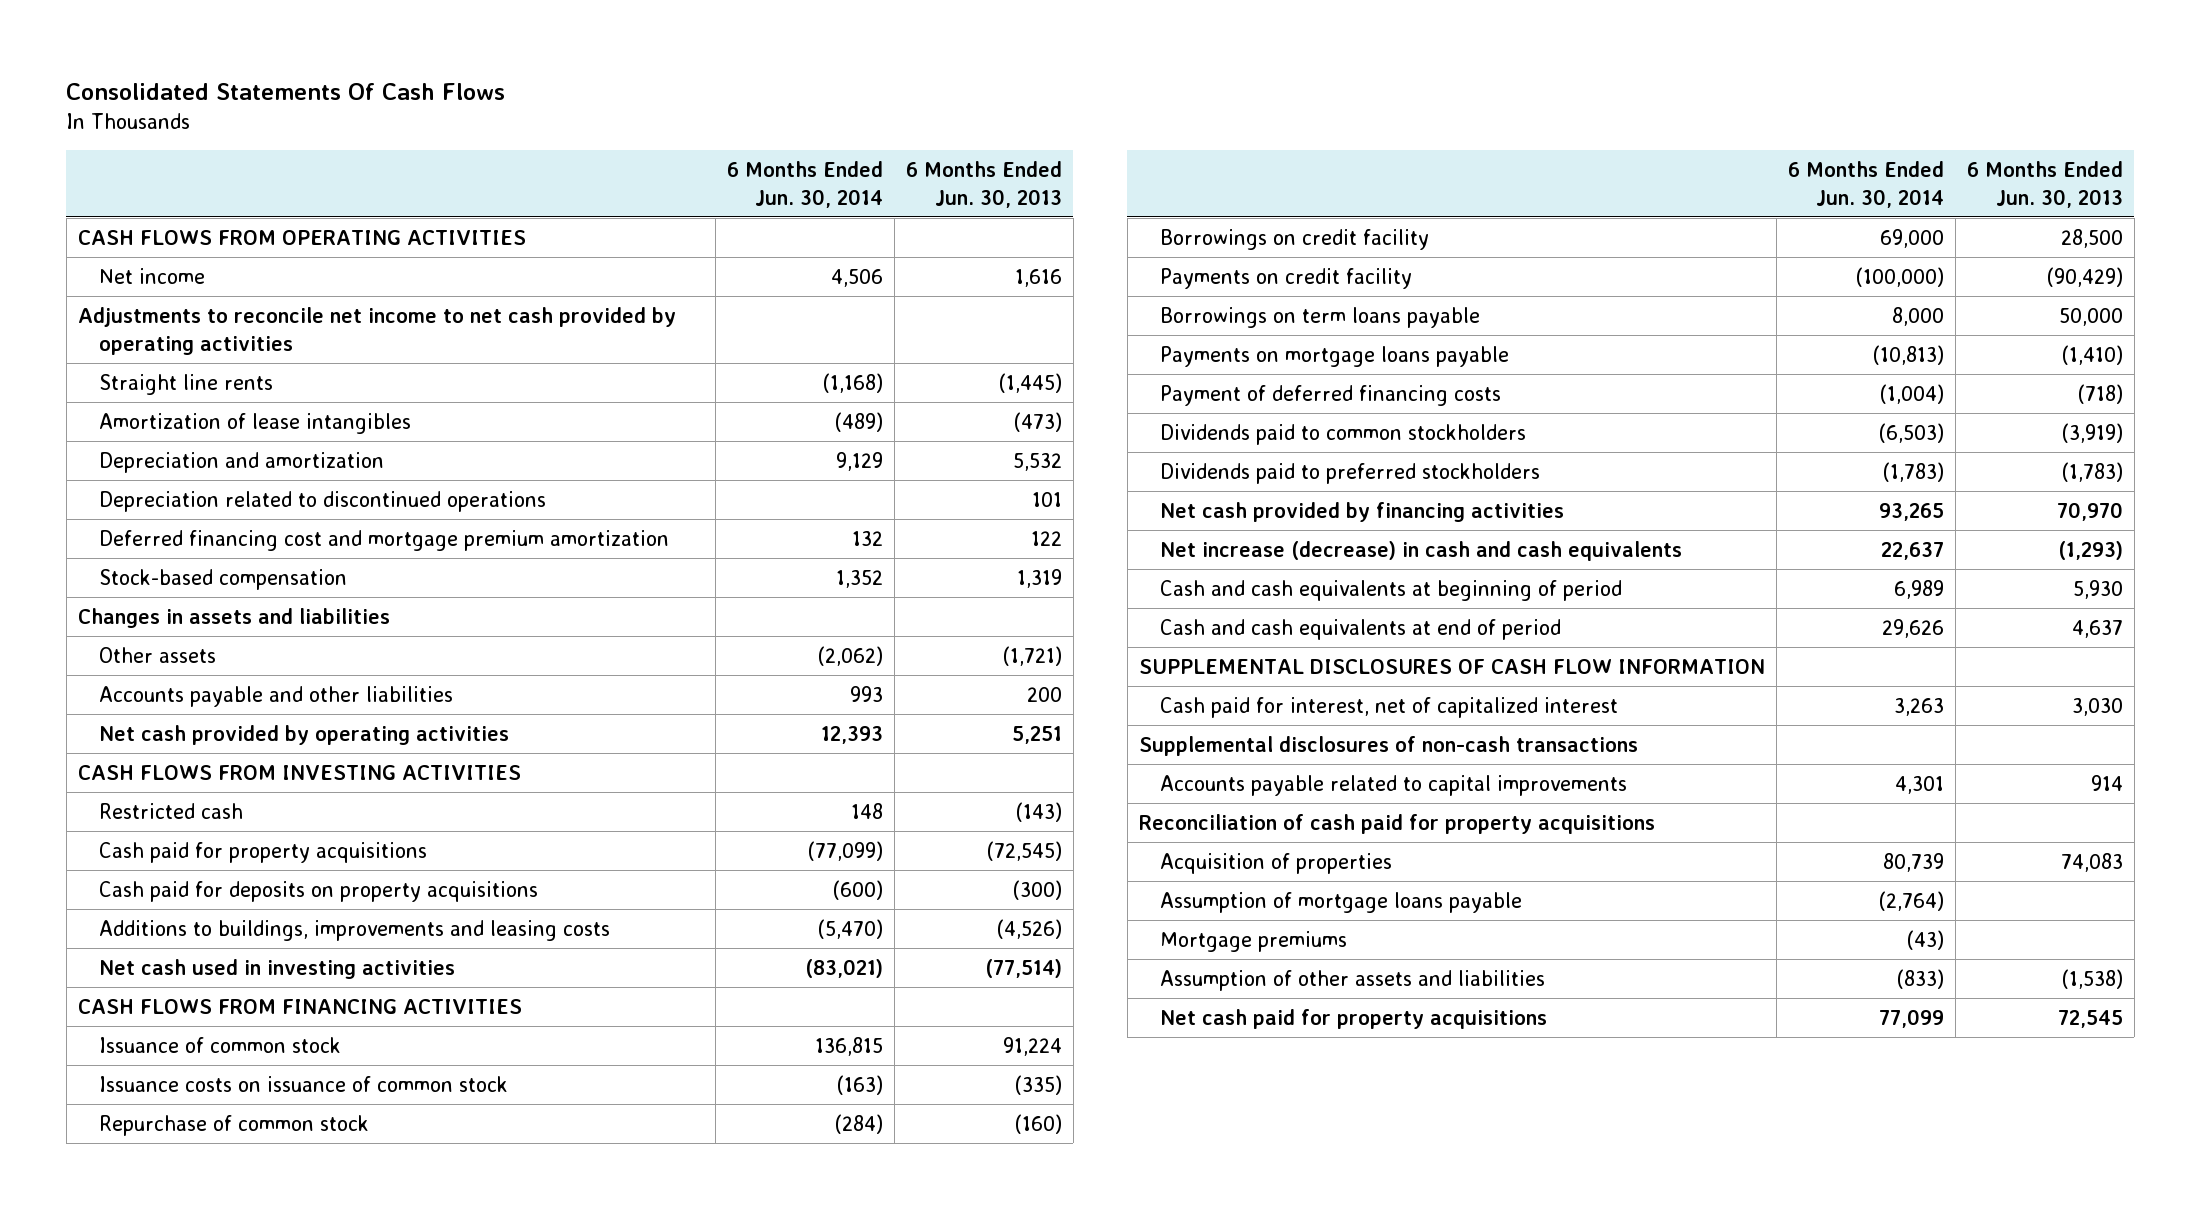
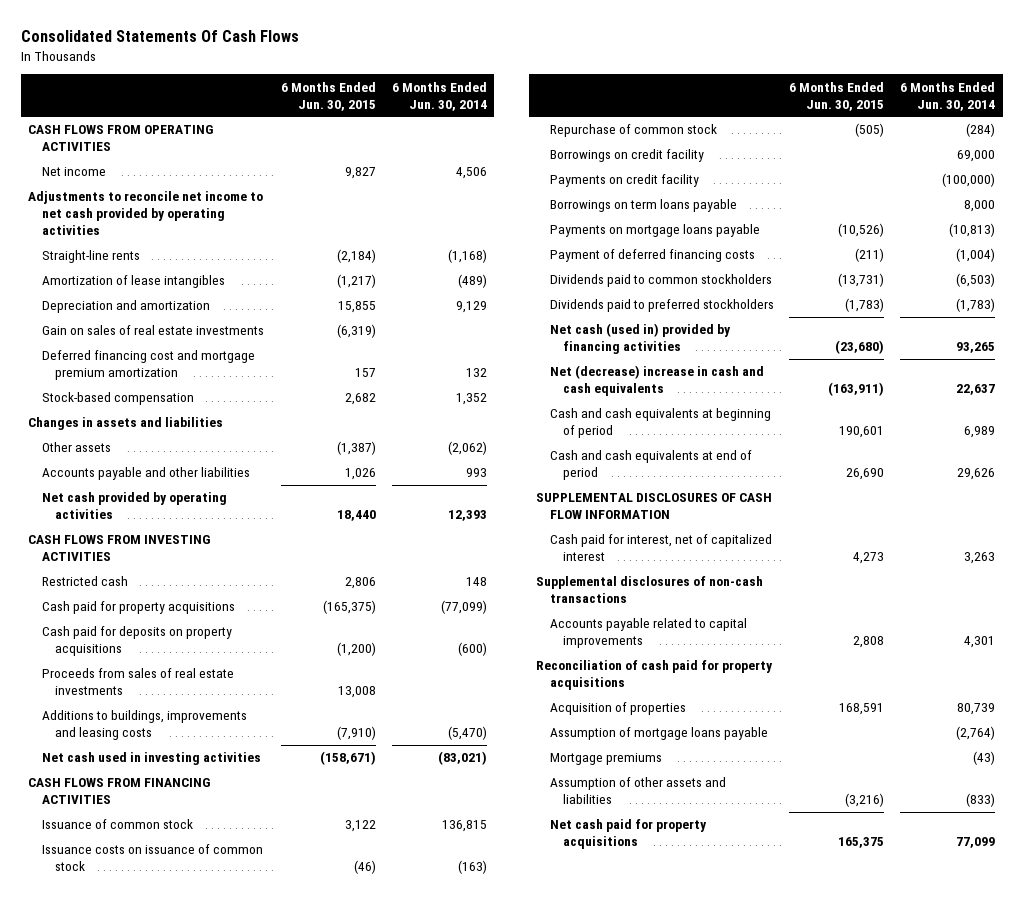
[905,160,1062,208] 6 Months Ended Jun. 30, 2013 -> none
none -> [281,81,377,111] 6 Months Ended Jun. 30, 2015
[99,373,274,395] Straight line rents -> [41,250,140,264] Straight-line rents
[99,490,547,512] Depreciation related to discontinued operations -> none
none -> [41,325,264,336] Gain on sales of real estate investments
none -> [41,668,234,696] Proceeds from sales of real estate investments
[1160,501,1565,522] Net cash provided by financing activities -> [549,323,731,355] Net cash (used in) provided by financing activities
[1160,540,1683,561] Net increase (decrease) in cash and cash equivalents -> [549,365,764,397] Net (decrease) increase in cash and cash equivalents

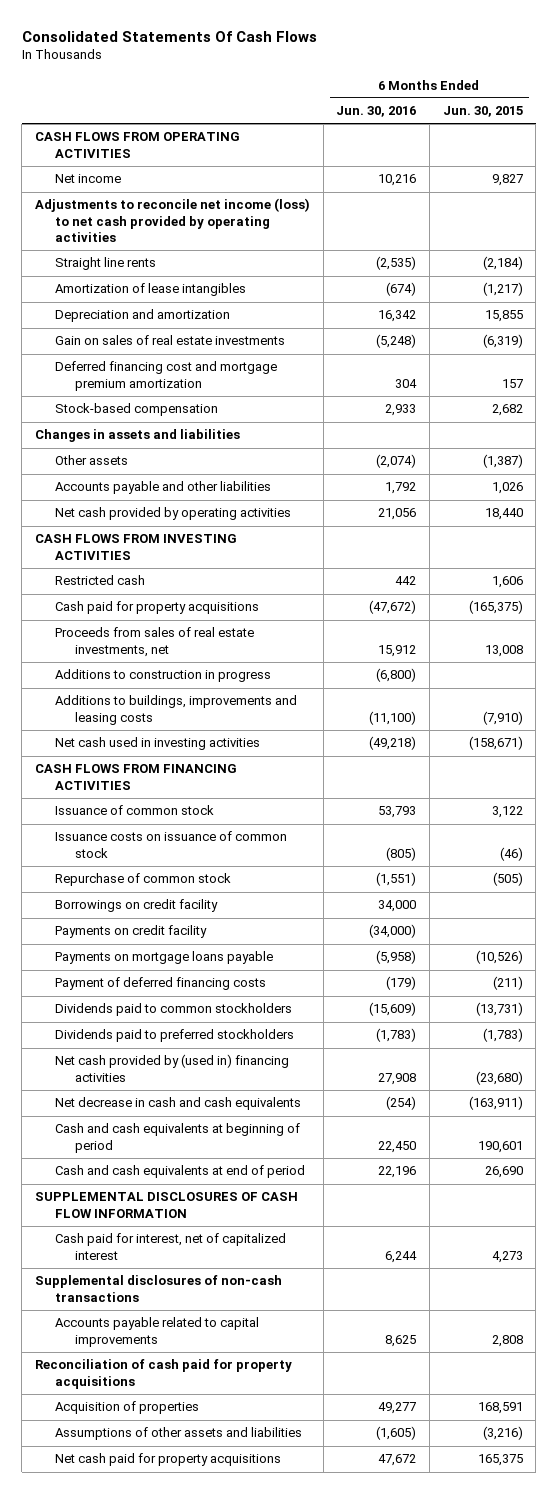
[391,81,487,111] 6 Months Ended Jun. 30, 2014 -> none
none -> [336,106,417,118] Jun. 30, 2016
[28,191,264,236] Adjustments to reconcile net income to net cash provided by operating activities -> [35,198,311,242] Adjustments to reconcile net income (loss) to net cash provided by operating activities
[41,250,140,264] Straight-line rents -> [54,257,156,271] Straight line rents
[345,577,377,590] 2,806 -> [491,576,523,589] 1,606
[41,626,232,657] Cash paid for deposits on property acquisitions -> none
[41,668,234,696] Proceeds from sales of real estate investments -> [54,627,254,657] Proceeds from sales of real estate investments, net
none -> [54,669,271,683] Additions to construction in progress
[549,199,737,213] Borrowings on term loans payable -> none
[549,323,731,355] Net cash (used in) provided by financing activities -> [54,1054,289,1082] Net cash provided by (used in) financing activities
[549,365,764,397] Net (decrease) increase in cash and cash equivalents -> [54,1097,301,1111] Net decrease in cash and cash equivalents
[549,727,768,741] Assumption of mortgage loans payable -> none
[549,753,662,766] Mortgage premiums -> none
[549,777,726,805] Assumption of other assets and liabilities -> [54,1427,302,1441] Assumptions of other assets and liabilities

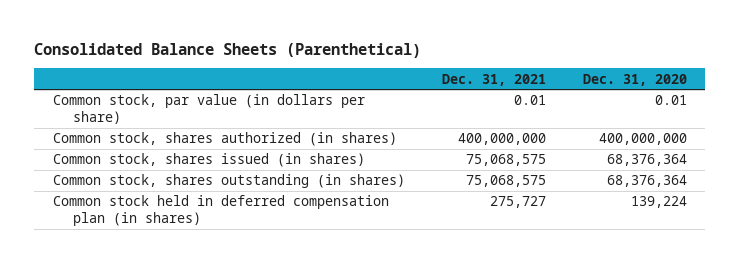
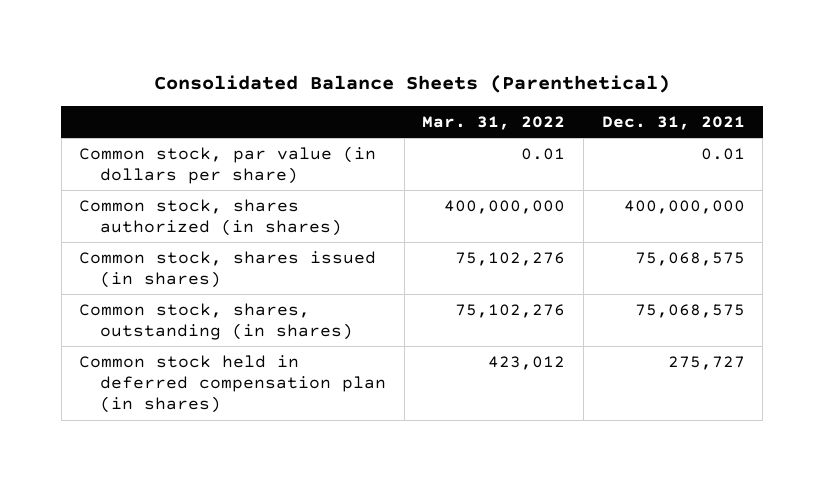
[582,73,687,86] Dec. 31, 2020 -> none
none -> [422,116,566,131] Mar. 31, 2022
[52,174,405,189] Common stock, shares outstanding (in shares) -> [79,302,354,341] Common stock, shares, outstanding (in shares)

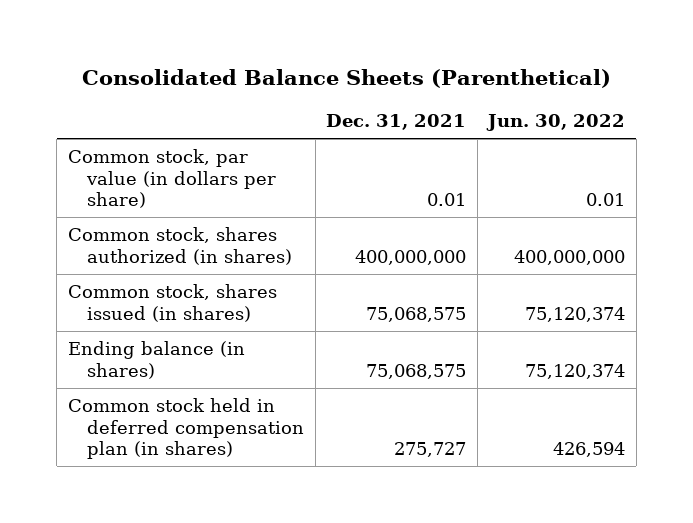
[422,116,566,131] Mar. 31, 2022 -> none
none -> [486,114,626,132] Jun. 30, 2022
[79,302,354,341] Common stock, shares, outstanding (in shares) -> [67,341,245,379] Ending balance (in shares)

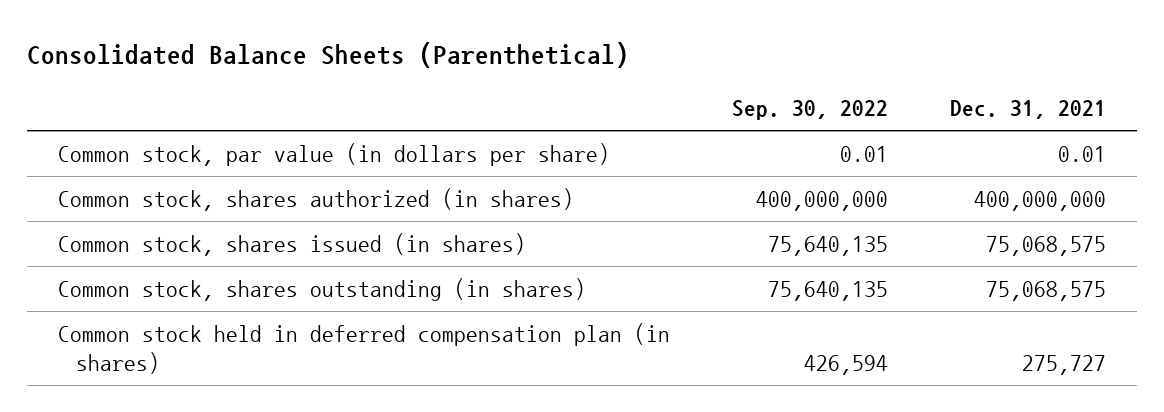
[486,114,626,132] Jun. 30, 2022 -> none
none -> [731,100,888,121] Sep. 30, 2022
[67,341,245,379] Ending balance (in shares) -> [58,277,587,301] Common stock, shares outstanding (in shares)

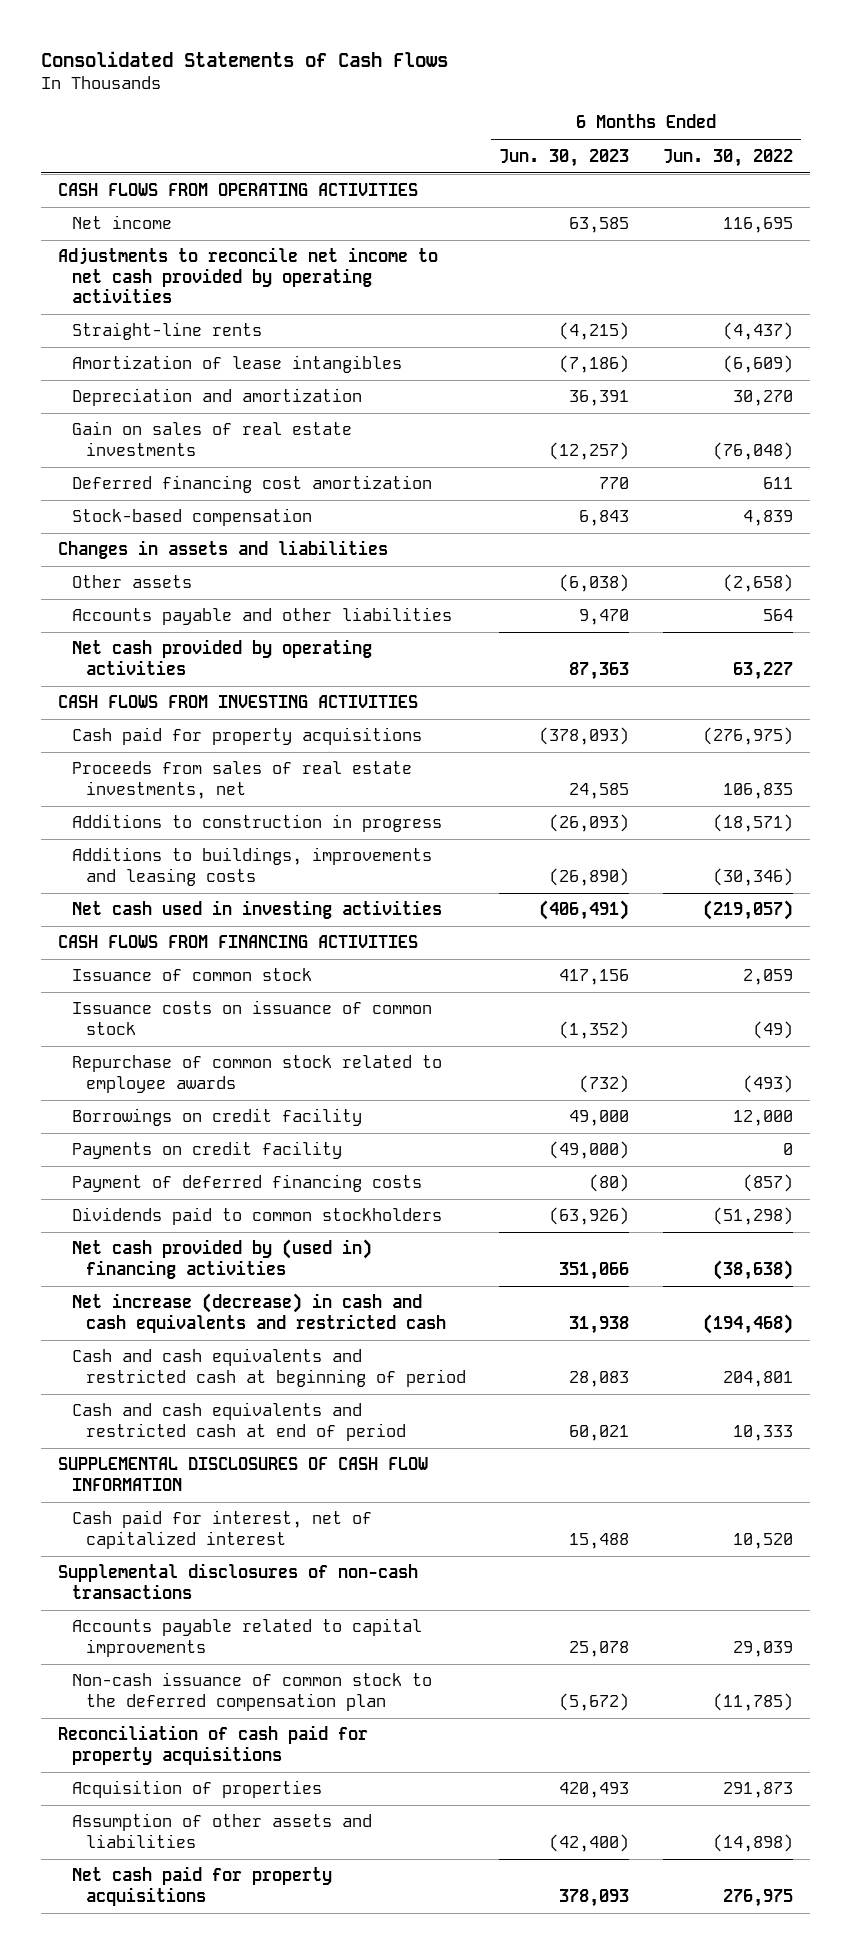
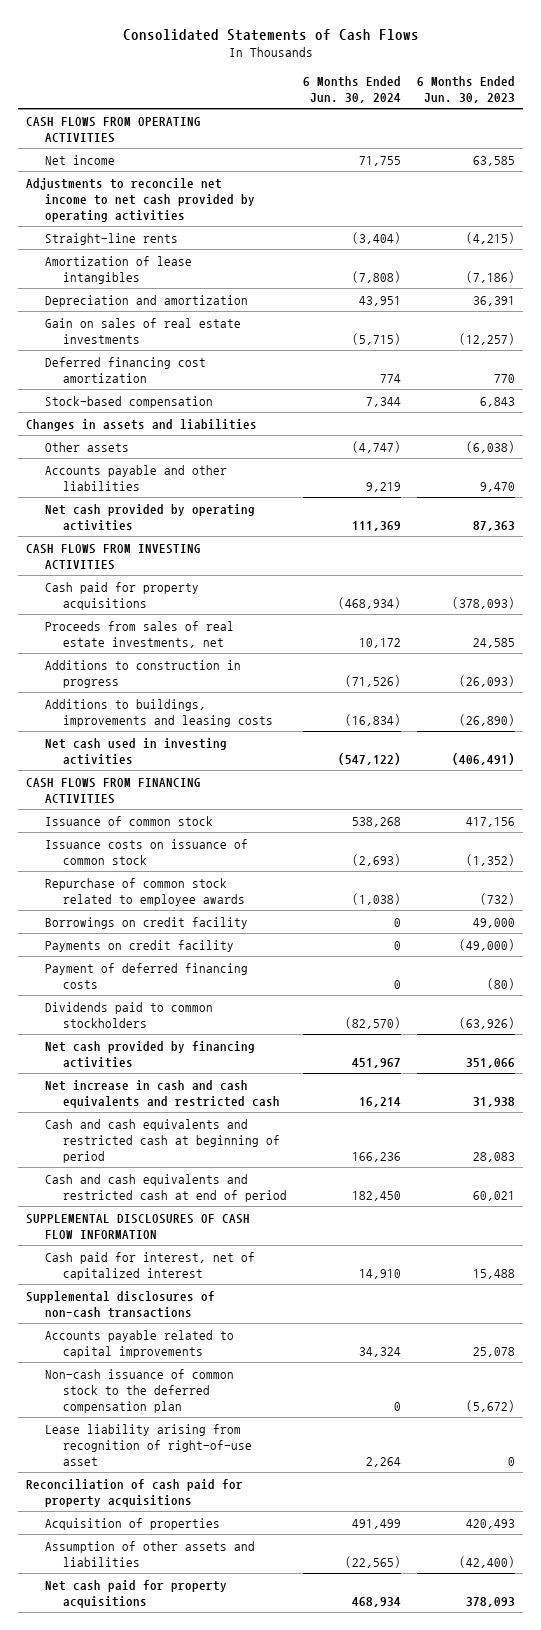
[662,148,793,167] Jun. 30, 2022 -> none
none -> [303,76,402,104] 6 Months Ended Jun. 30, 2024
[72,1239,373,1279] Net cash provided by (used in) financing activities -> [44,1040,255,1068] Net cash provided by financing activities
[72,1293,447,1333] Net increase (decrease) in cash and cash equivalents and restricted cash -> [44,1079,281,1108] Net increase in cash and cash equivalents and restricted cash
none -> [44,1423,253,1466] Lease liability arising from recognition of right-of-use asset

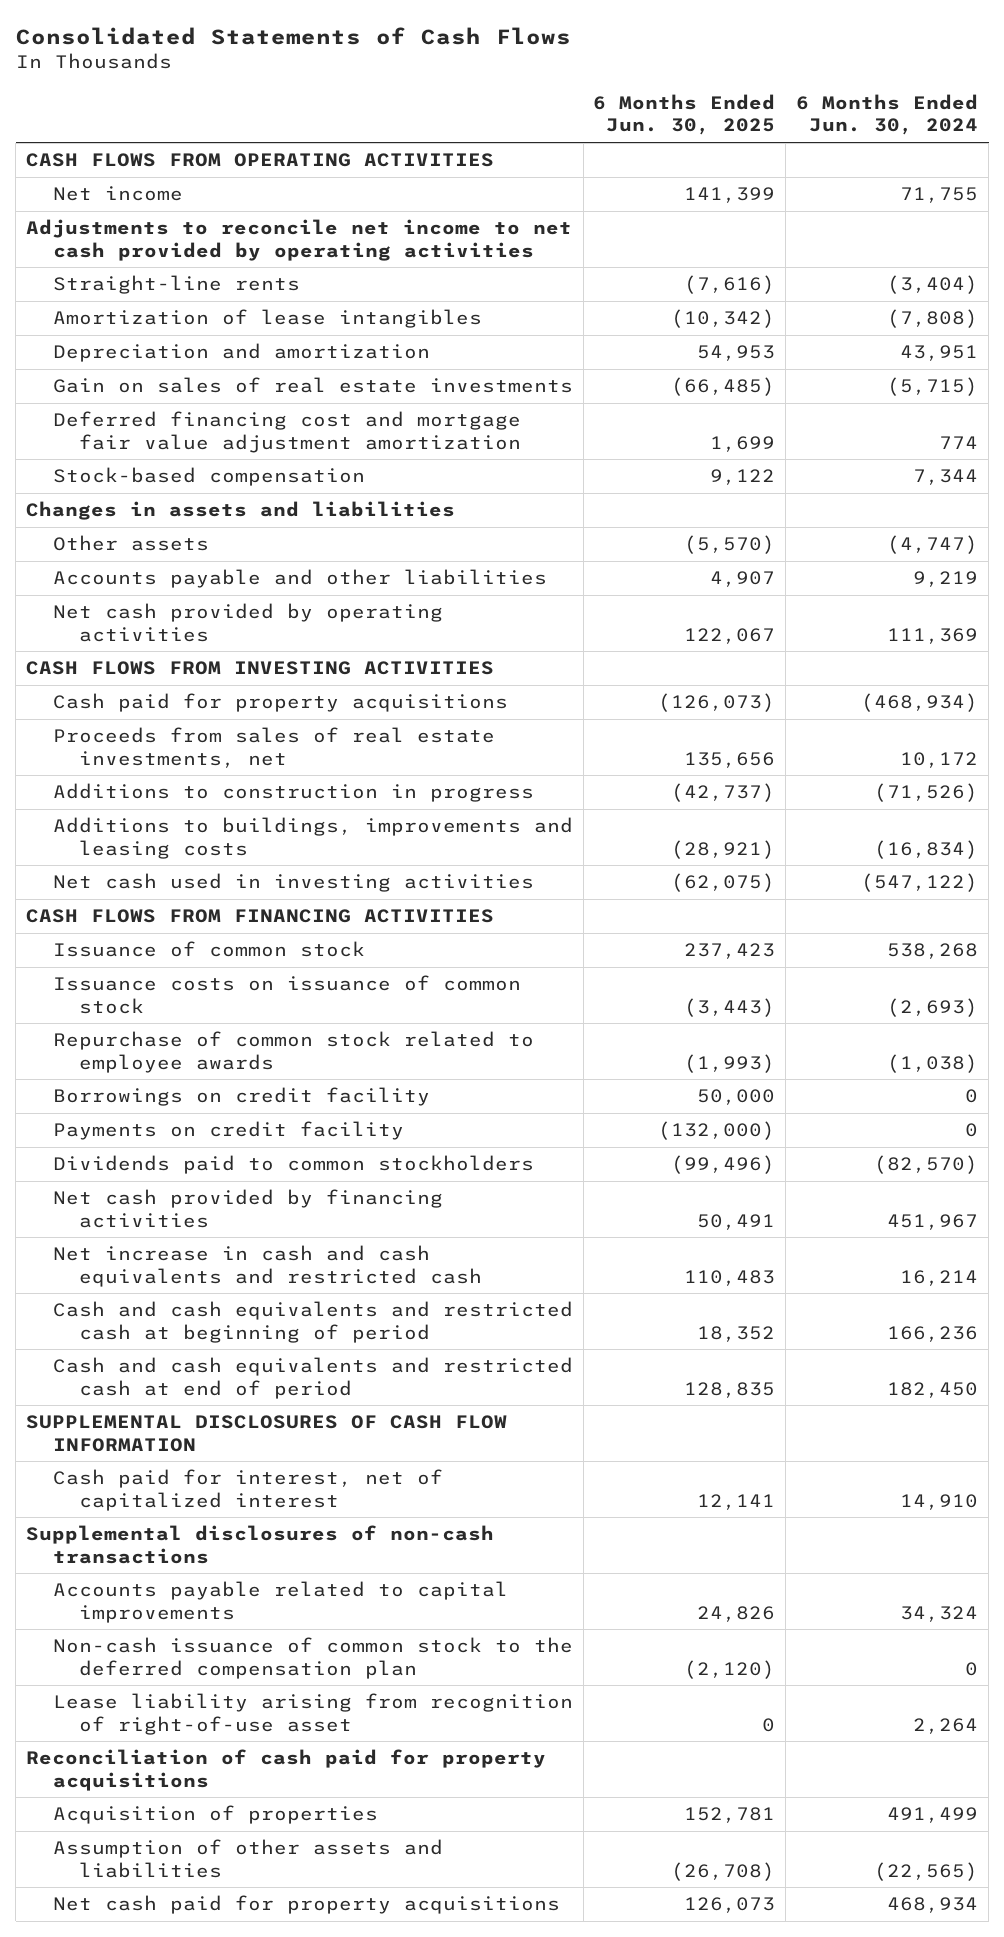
[417,76,516,104] 6 Months Ended Jun. 30, 2023 -> none
none -> [593,94,776,136] 6 Months Ended Jun. 30, 2025
[44,356,206,383] Deferred financing cost amortization -> [52,411,522,453] Deferred financing cost and mortgage fair value adjustment amortization
[44,962,248,989] Payment of deferred financing costs -> none

